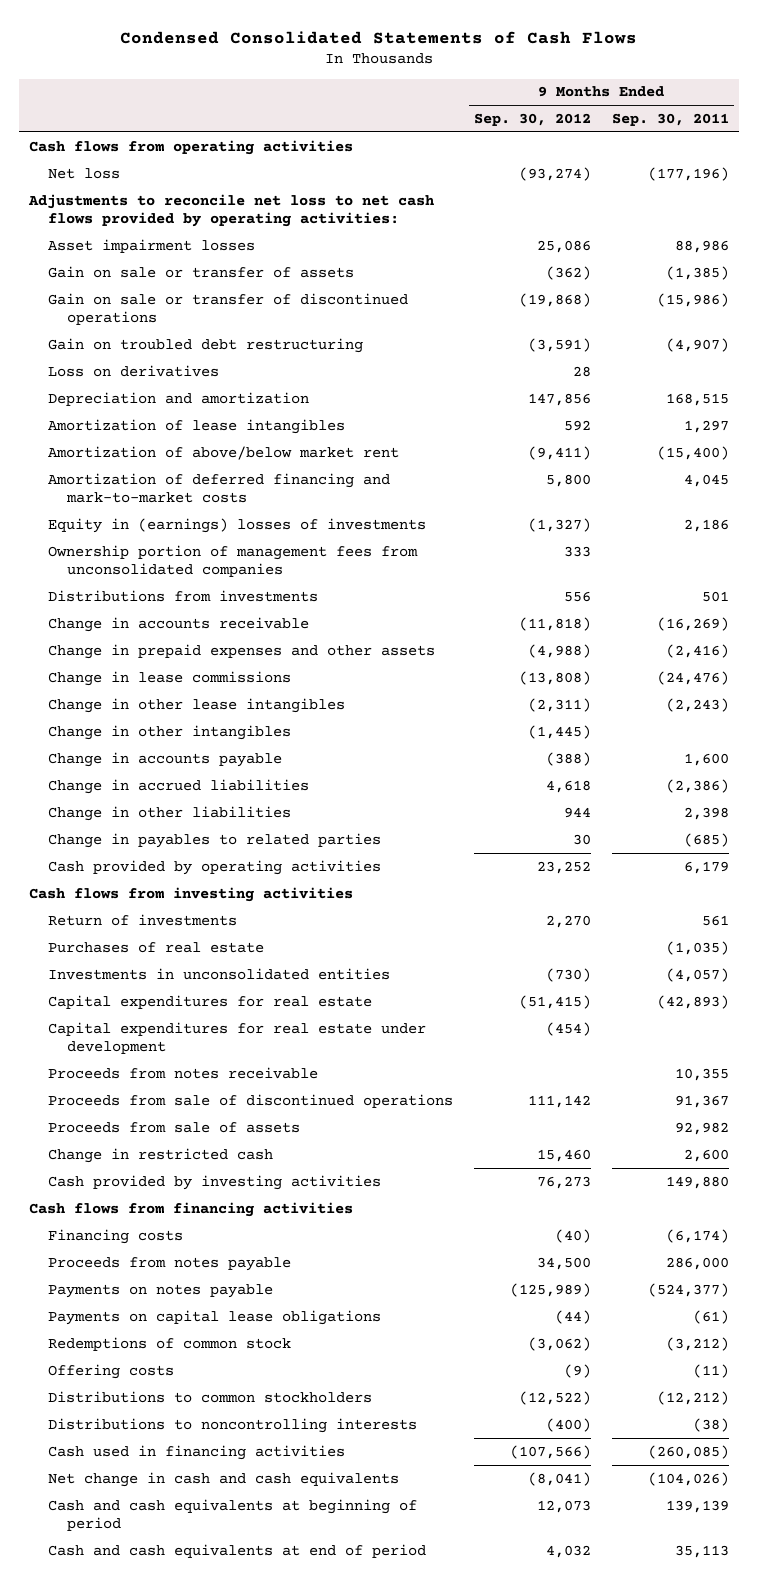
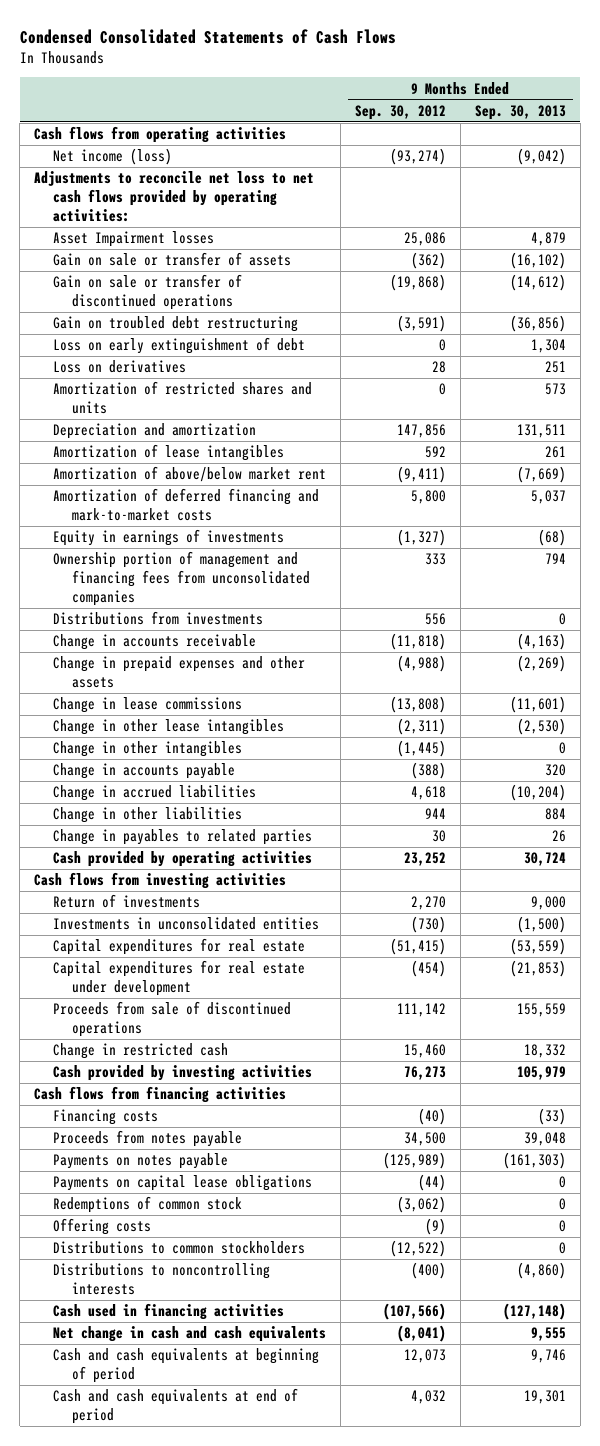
[611,113,729,127] Sep. 30, 2011 -> none
none -> [474,104,566,120] Sep. 30, 2013
[48,167,121,179] Net loss -> [52,148,172,166] Net income (loss)
[48,238,256,253] Asset impairment losses -> [52,231,214,248] Asset Impairment losses
none -> [52,337,305,355] Loss on early extinguishment of debt
none -> [52,381,312,414] Amortization of restricted shares and units
[48,517,427,533] Equity in (earnings) losses of investments -> [52,529,284,547] Equity in earnings of investments
[48,544,419,578] Ownership portion of management fees from unconsolidated companies -> [52,551,310,606] Ownership portion of management and financing fees from unconsolidated companies
[48,941,265,953] Purchases of real estate -> none
[48,1066,319,1079] Proceeds from notes receivable -> none
[48,1121,301,1133] Proceeds from sale of assets -> none

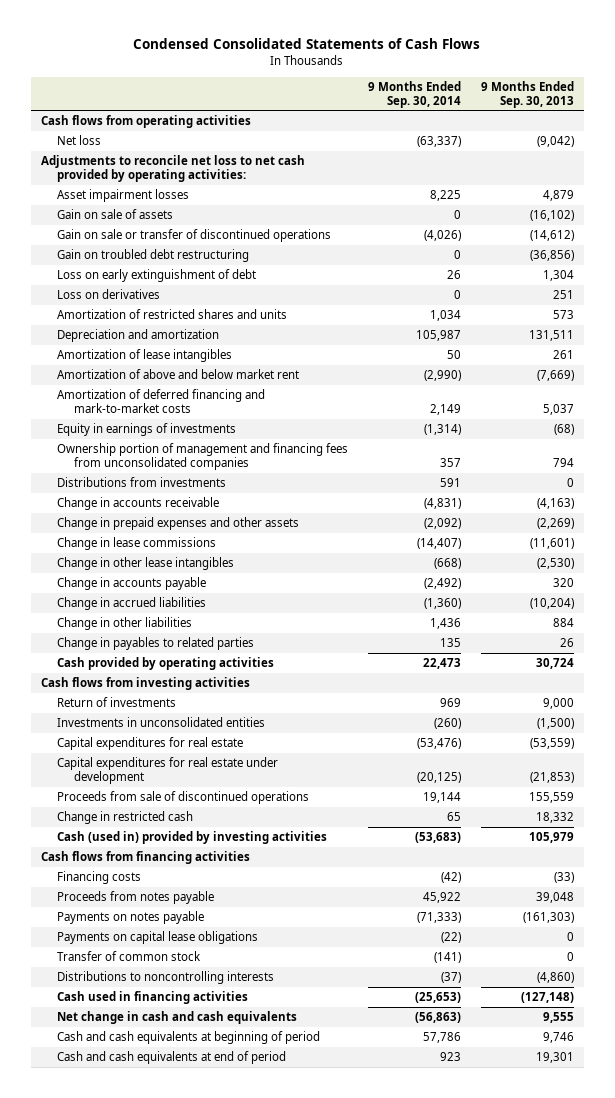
[354,104,446,120] Sep. 30, 2012 -> none
none -> [368,80,462,108] 9 Months Ended Sep. 30, 2014
[52,148,172,166] Net income (loss) -> [57,135,102,146] Net loss
[34,171,315,222] Adjustments to reconcile net loss to net cash flows provided by operating activities: -> [40,155,305,183] Adjustments to reconcile net loss to net cash provided by operating activities:
[52,231,214,248] Asset Impairment losses -> [57,189,190,203] Asset impairment losses
[52,252,291,267] Gain on sale or transfer of assets -> [57,209,174,220] Gain on sale of assets
[52,466,326,483] Amortization of above/below market rent -> [57,369,300,380] Amortization of above and below market rent
[52,741,242,758] Change in other intangibles -> none
[52,1065,312,1082] Cash provided by investing activities -> [57,831,328,845] Cash (used in) provided by investing activities
[52,1218,151,1236] Offering costs -> none
[52,1241,305,1255] Distributions to common stockholders -> none
[52,1196,242,1214] Redemptions of common stock -> [57,951,202,962] Transfer of common stock

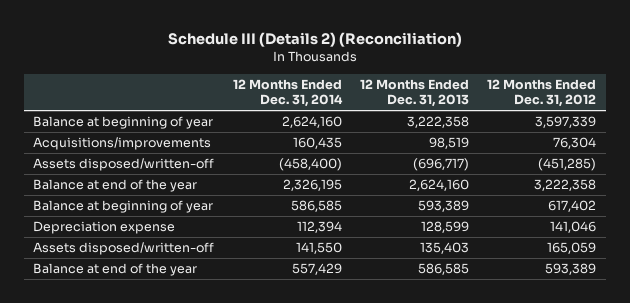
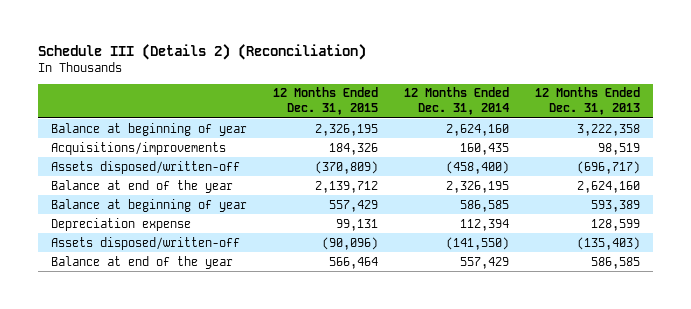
[487,78,597,108] 12 Months Ended Dec. 31, 2012 -> none
none -> [272,87,378,116] 12 Months Ended Dec. 31, 2015
[295,242,342,255] 141,550 -> [446,236,510,250] (141,550)
[420,242,470,255] 135,403 -> [577,236,641,250] (135,403)

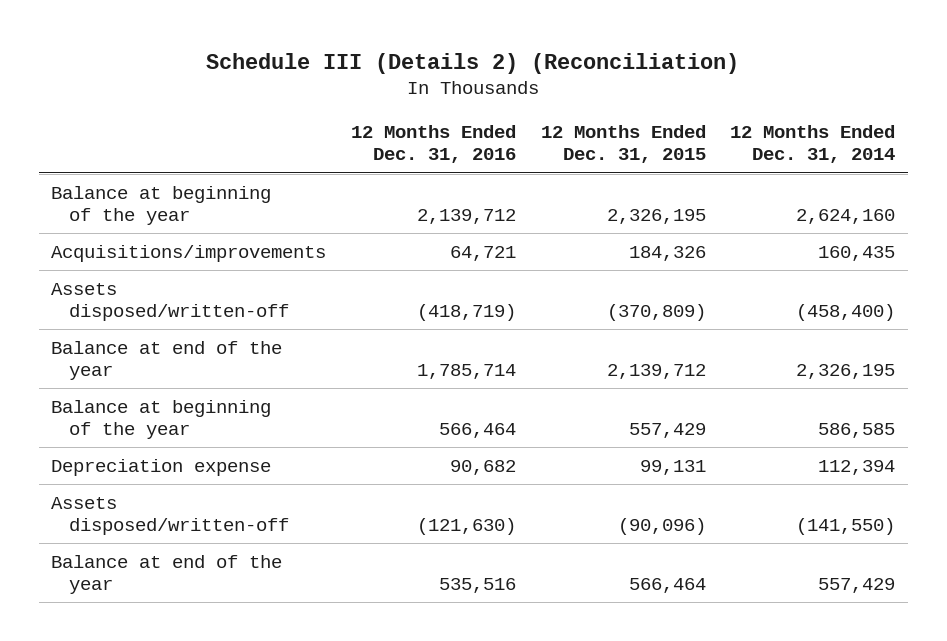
[535,87,641,116] 12 Months Ended Dec. 31, 2013 -> none
none -> [351,125,517,164] 12 Months Ended Dec. 31, 2016
[50,122,247,136] Balance at beginning of year -> [51,185,272,225] Balance at beginning of the year
[50,198,247,212] Balance at beginning of year -> [51,399,272,439] Balance at beginning of the year

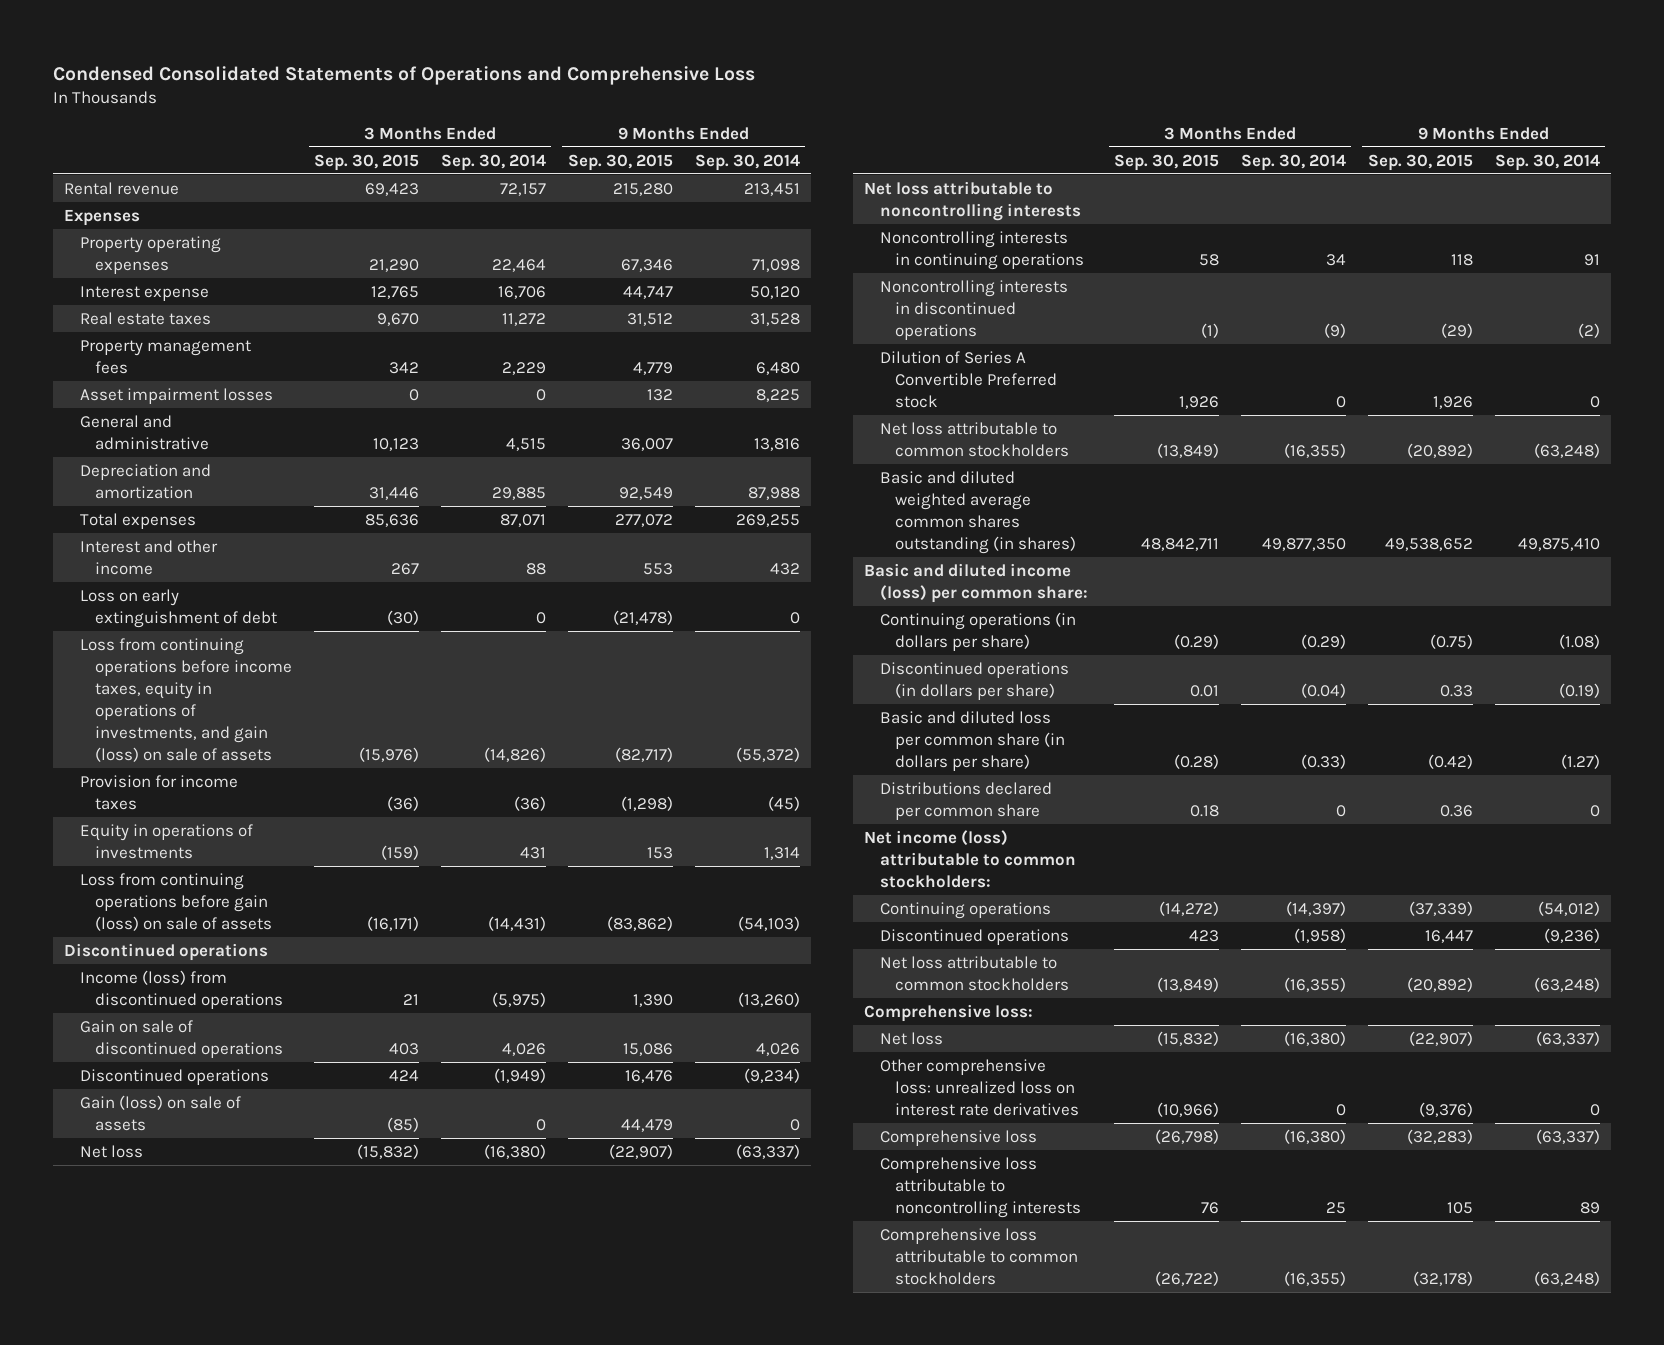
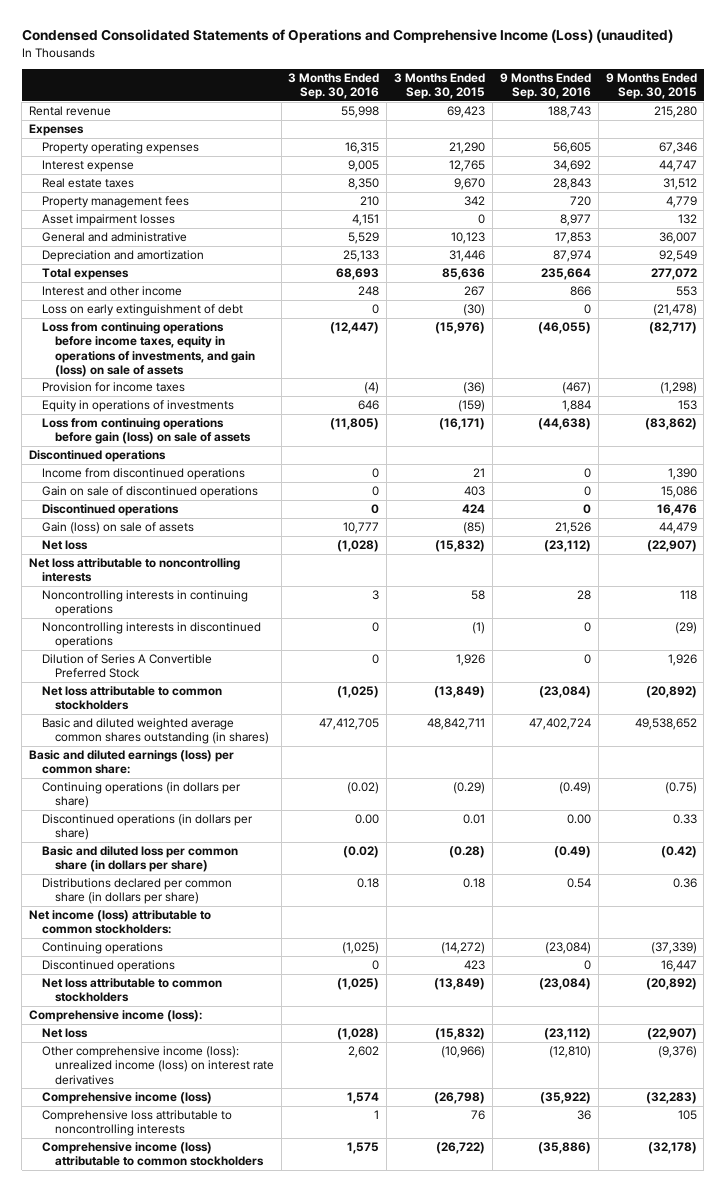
[53,65,756,85] Condensed Consolidated Statements of Operations and Comprehensive Loss -> [21,29,673,44] Condensed Consolidated Statements of Operations and Comprehensive Income (Loss) (unaudited)
[441,153,547,171] Sep. 30, 2014 -> none
[694,153,800,171] Sep. 30, 2014 -> none
none -> [288,72,380,100] 3 Months Ended Sep. 30, 2016
none -> [499,72,591,100] 9 Months Ended Sep. 30, 2016
[79,969,284,1009] Income (loss) from discontinued operations -> [41,468,245,481] Income from discontinued operations
[879,350,1058,408] Dilution of Series A Convertible Preferred stock -> [41,654,212,679] Dilution of Series A Convertible Preferred Stock
[864,562,1088,603] Basic and diluted income (loss) per common share: -> [29,750,235,775] Basic and diluted earnings (loss) per common share:
[879,781,1052,820] Distributions declared per common share -> [41,878,232,905] Distributions declared per common share (in dollars per share)
[864,1003,1034,1022] Comprehensive loss: -> [29,1010,203,1023] Comprehensive income (loss):
[879,1058,1080,1116] Other comprehensive loss: unrealized loss on interest rate derivatives -> [41,1046,274,1085] Other comprehensive income (loss): unrealized income (loss) on interest rate derivatives
[879,1129,1037,1146] Comprehensive loss -> [41,1092,212,1105] Comprehensive income (loss)
[879,1227,1079,1285] Comprehensive loss attributable to common stockholders -> [41,1142,264,1167] Comprehensive income (loss) attributable to common stockholders

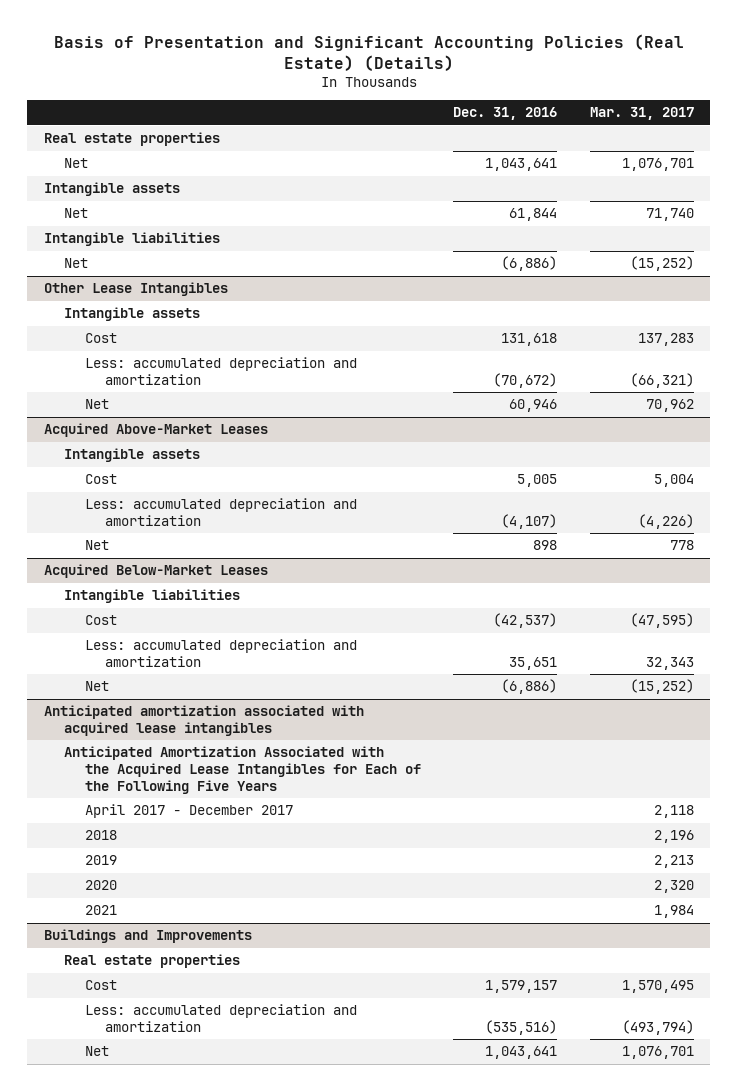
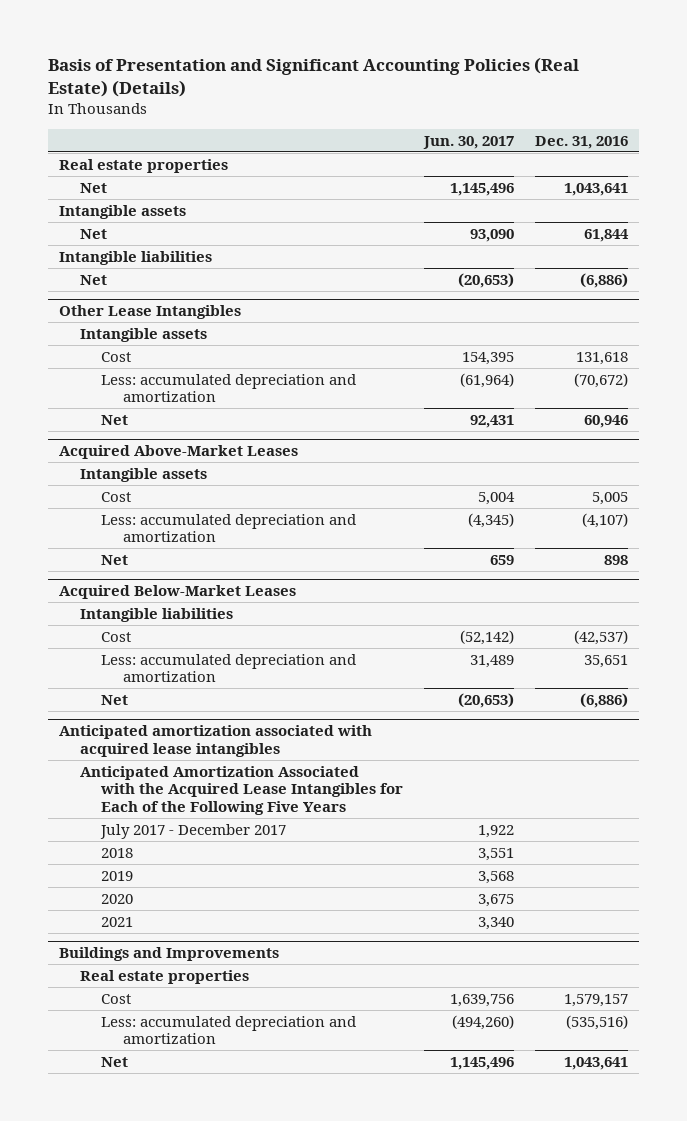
[589,107,694,121] Mar. 31, 2017 -> none
none -> [423,135,515,149] Jun. 30, 2017
[84,804,293,819] April 2017 - December 2017 -> [100,823,287,839] July 2017 - December 2017

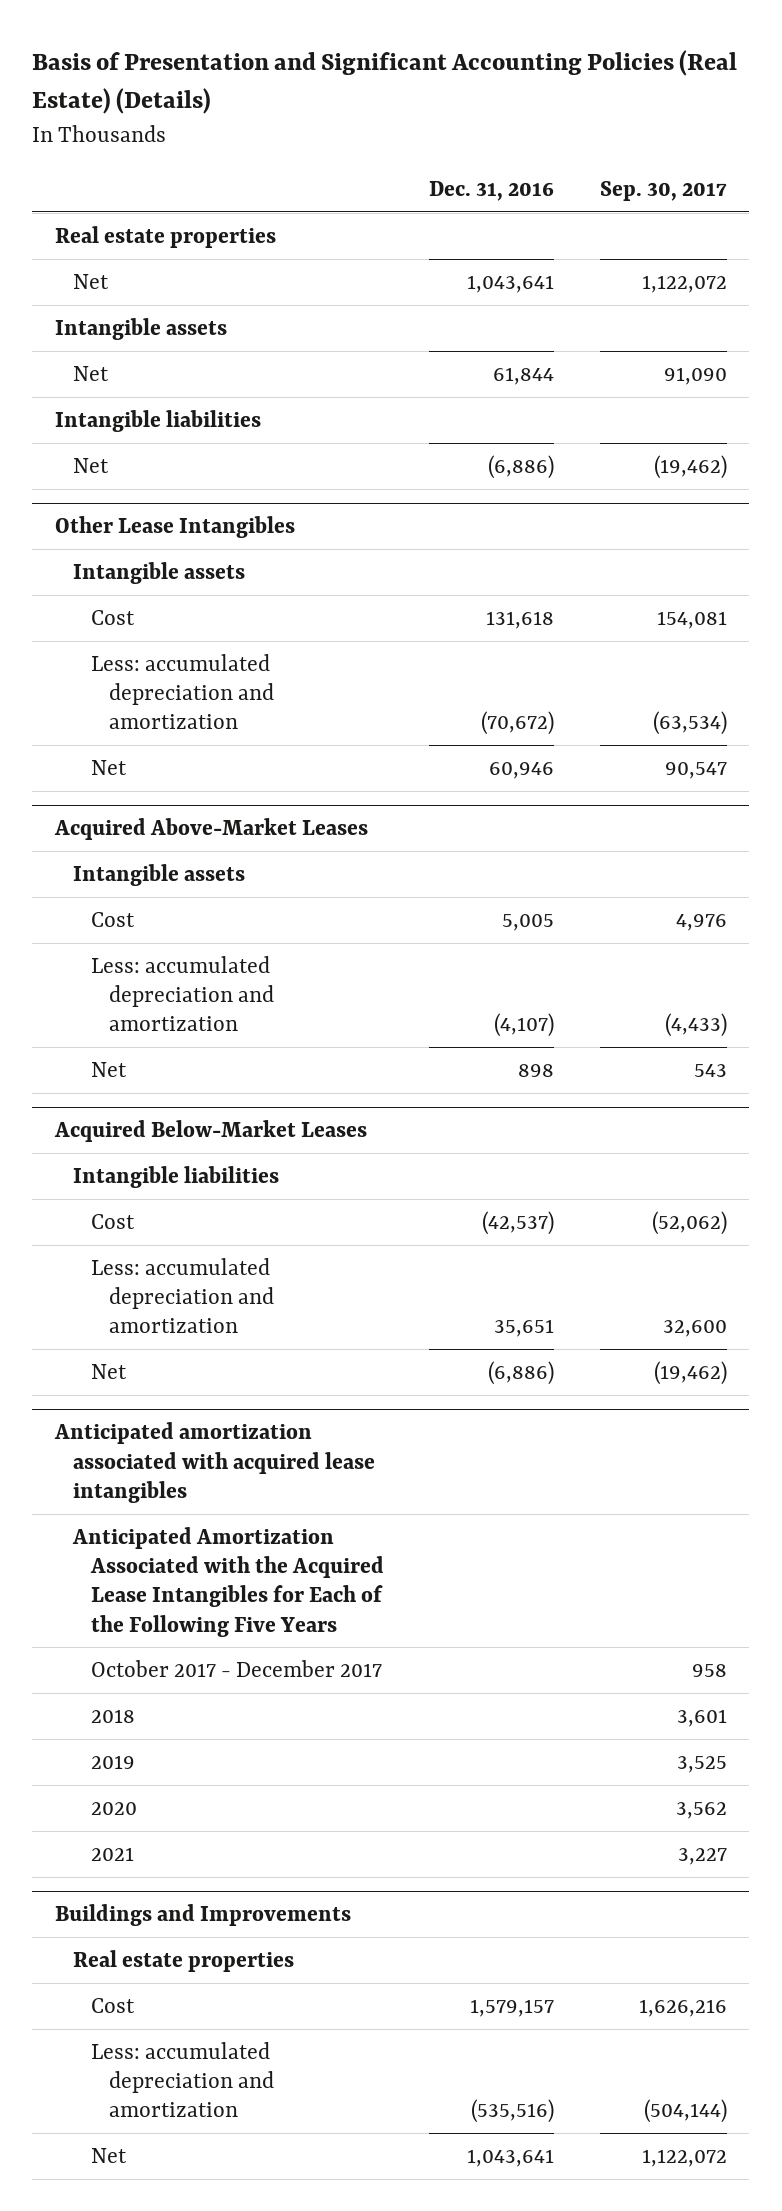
[423,135,515,149] Jun. 30, 2017 -> none
none -> [599,180,727,201] Sep. 30, 2017
[100,823,287,839] July 2017 - December 2017 -> [90,1659,382,1677] October 2017 - December 2017

